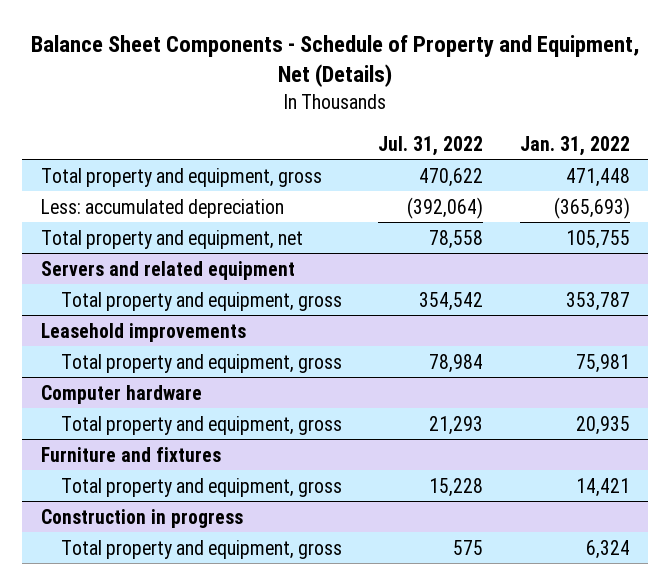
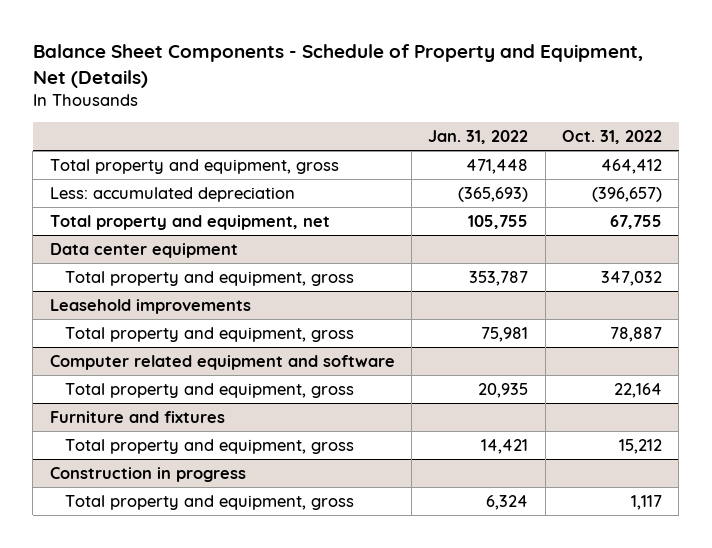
[378,135,484,156] Jul. 31, 2022 -> none
none -> [562,130,663,145] Oct. 31, 2022
[40,260,295,280] Servers and related equipment -> [49,242,238,258] Data center equipment
[40,384,202,404] Computer hardware -> [49,354,395,370] Computer related equipment and software

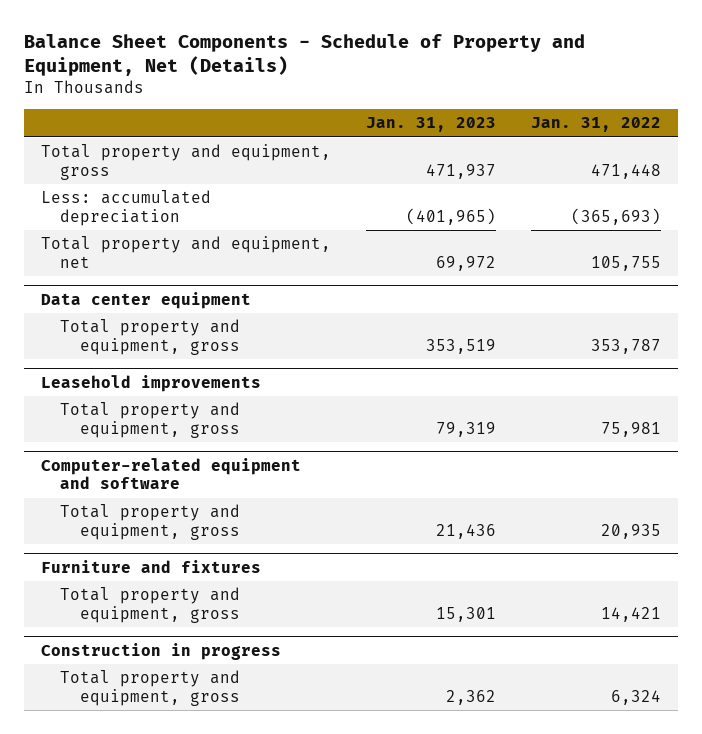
[562,130,663,145] Oct. 31, 2022 -> none
none -> [365,117,496,133] Jan. 31, 2023
[49,354,395,370] Computer related equipment and software -> [41,457,302,490] Computer-related equipment and software

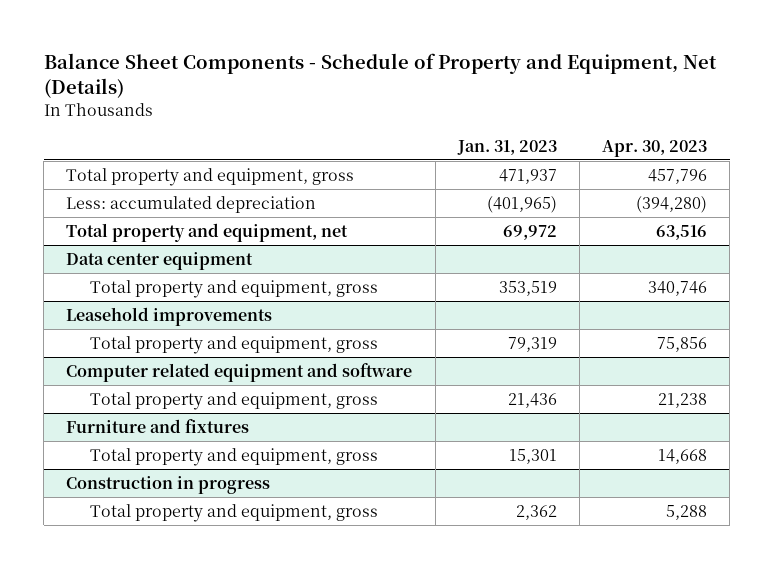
[530,117,661,133] Jan. 31, 2022 -> none
none -> [602,139,708,157] Apr. 30, 2023
[41,457,302,490] Computer-related equipment and software -> [66,362,413,382] Computer related equipment and software

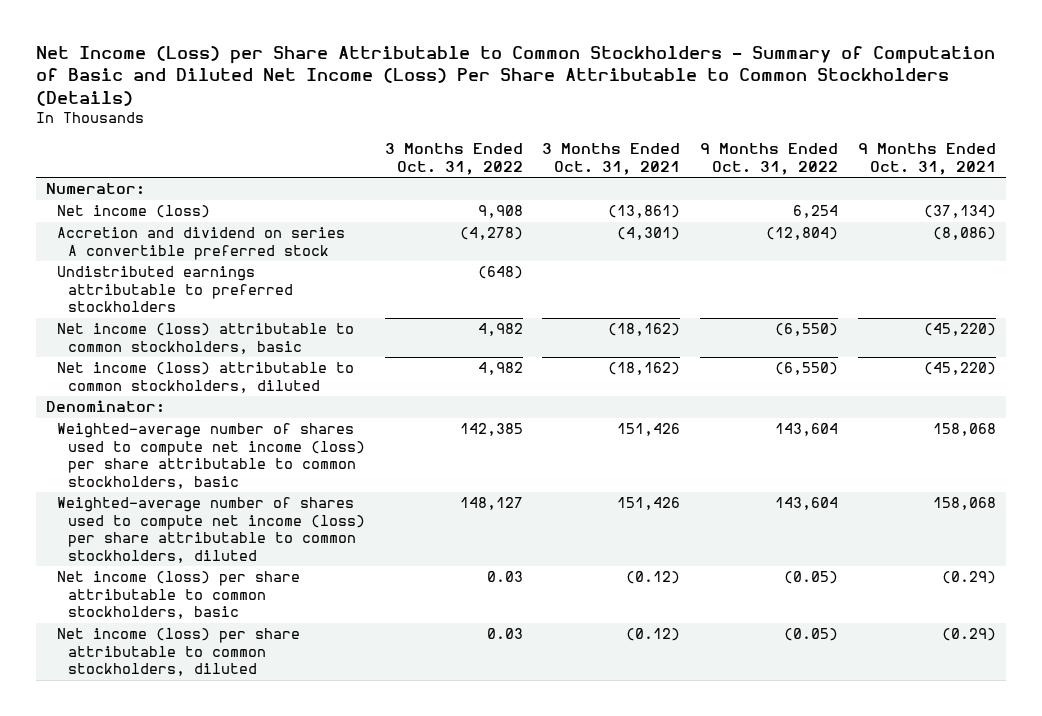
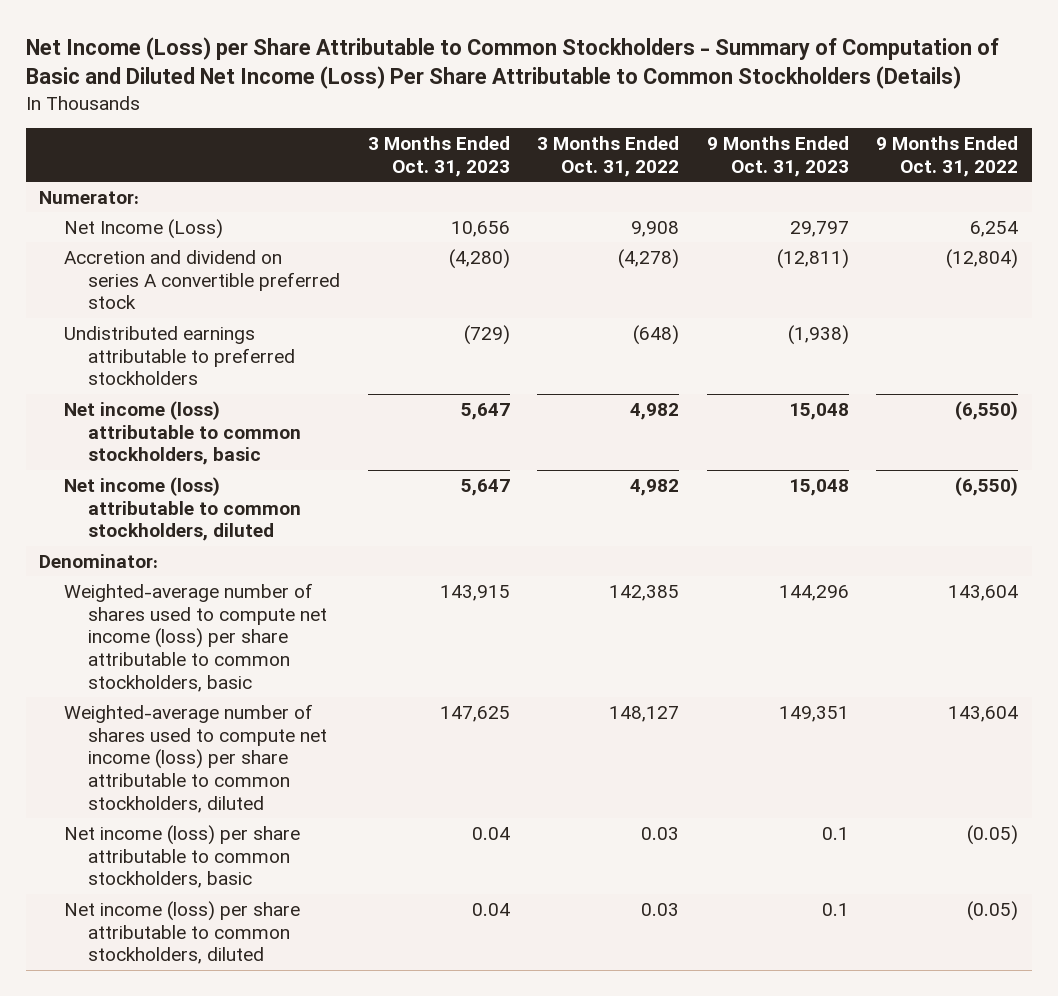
[542,143,681,175] 3 Months Ended Oct. 31, 2021 -> none
[858,143,997,175] 9 Months Ended Oct. 31, 2021 -> none
none -> [367,136,510,177] 3 Months Ended Oct. 31, 2023
none -> [706,136,849,177] 9 Months Ended Oct. 31, 2023
[56,205,210,219] Net income (loss) -> [63,218,223,239] Net Income (Loss)

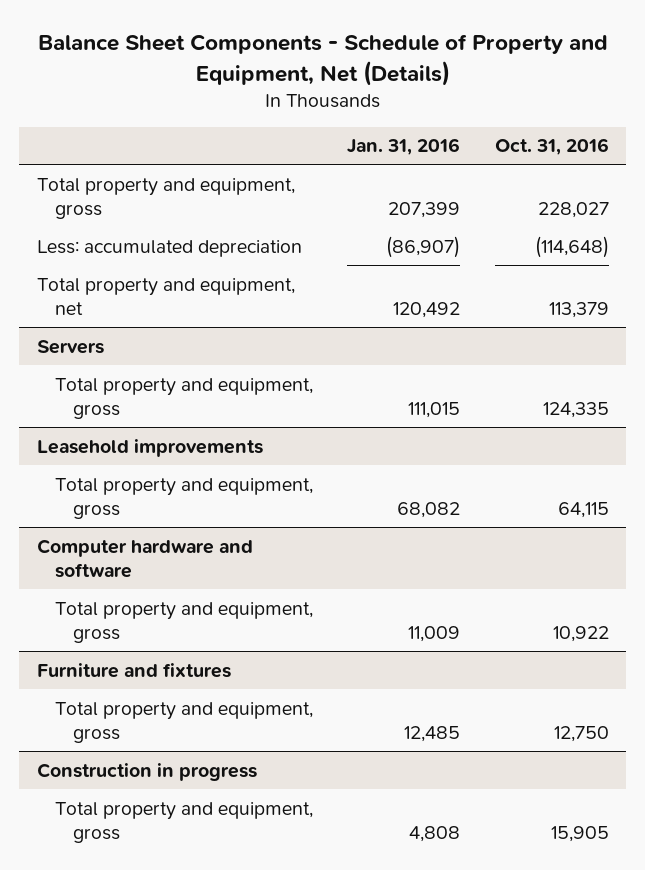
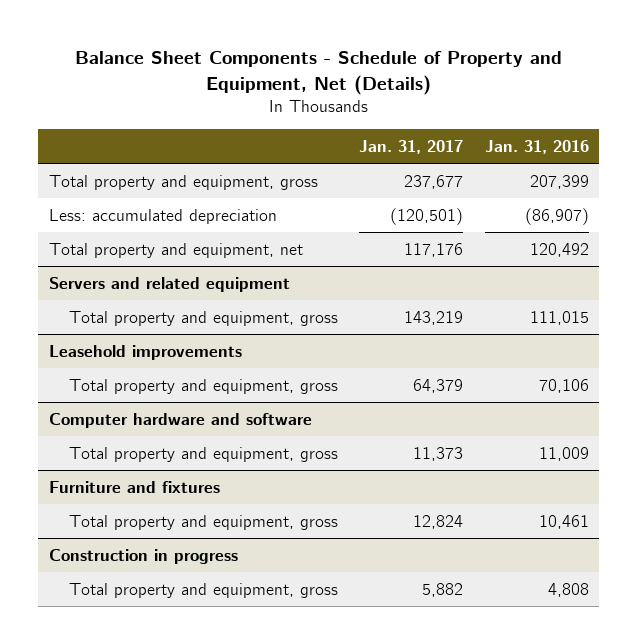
[494,138,609,156] Oct. 31, 2016 -> none
none -> [359,139,464,154] Jan. 31, 2017
[36,339,104,354] Servers -> [48,276,290,292] Servers and related equipment
[397,501,461,518] 68,082 -> [538,378,589,393] 70,106
[404,725,461,742] 12,485 -> [538,514,589,529] 10,461

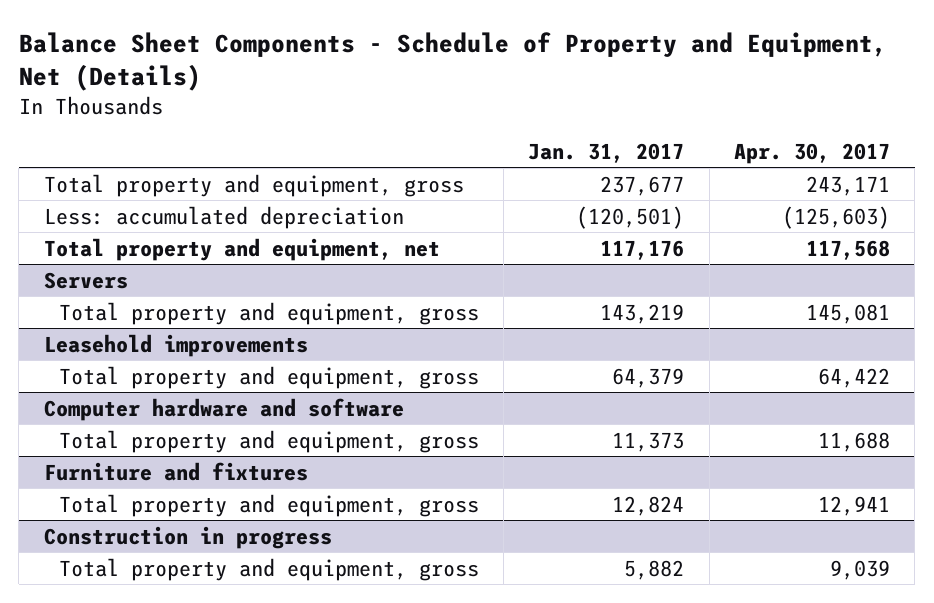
[484,139,589,154] Jan. 31, 2016 -> none
none -> [734,142,891,164] Apr. 30, 2017
[48,276,290,292] Servers and related equipment -> [43,271,128,289] Servers

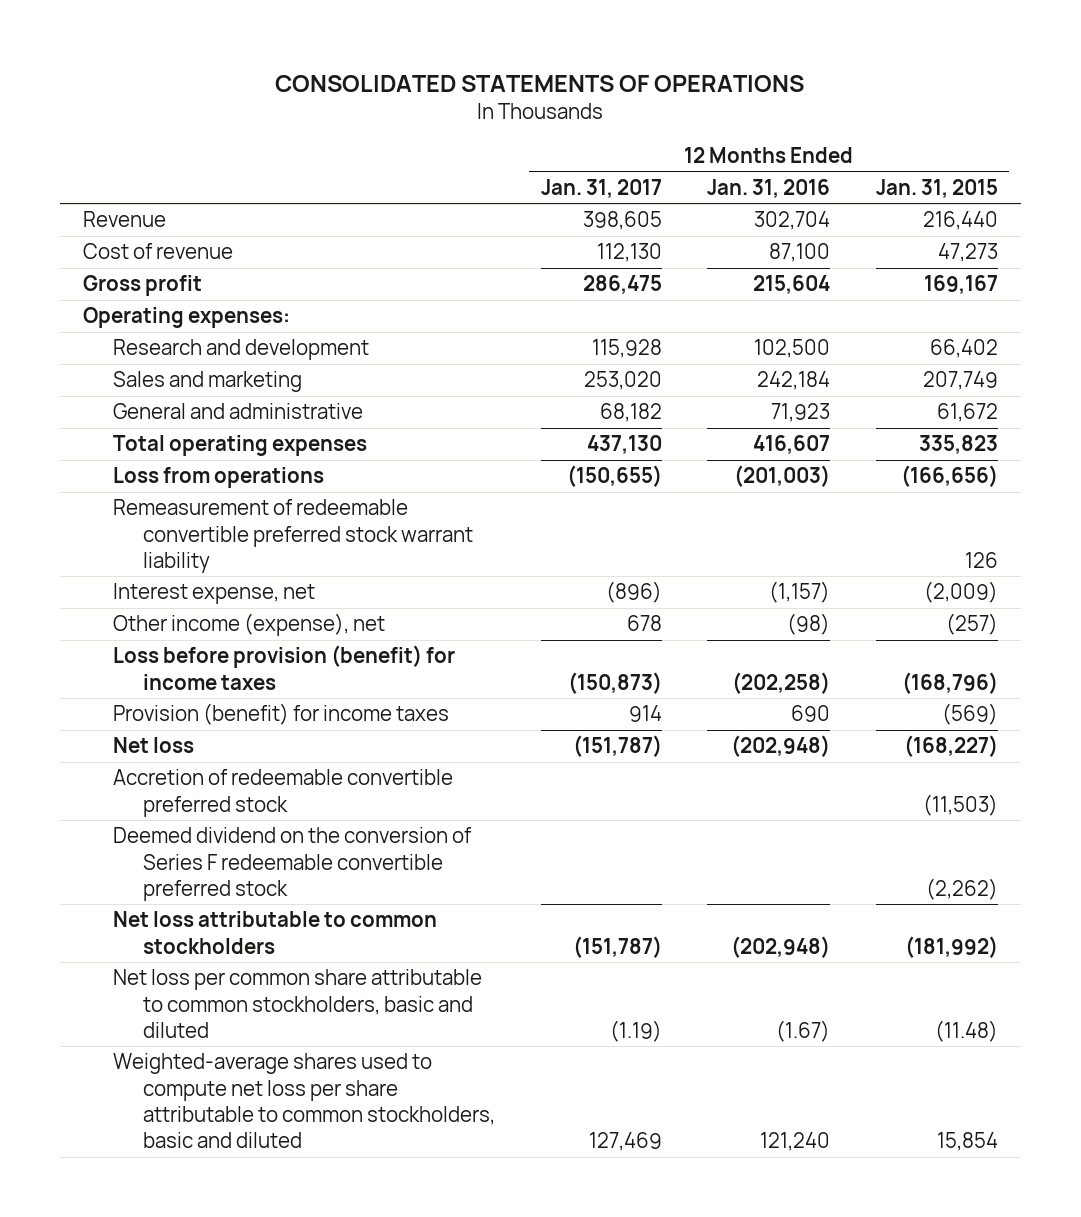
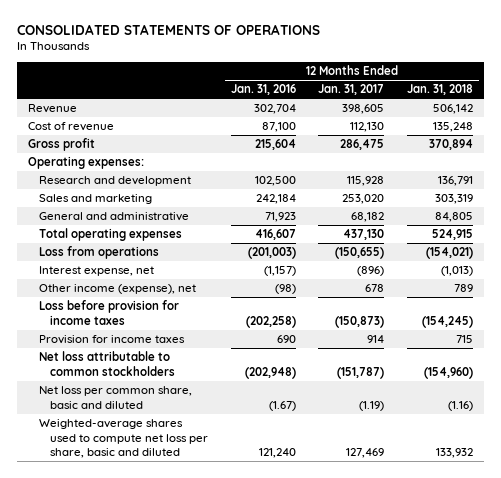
[875,178,998,198] Jan. 31, 2015 -> none
none -> [407,84,474,96] Jan. 31, 2018
[113,499,474,573] Remeasurement of redeemable convertible preferred stock warrant liability -> none
[113,737,195,754] Net loss -> none
[113,769,454,817] Accretion of redeemable convertible preferred stock -> none
[113,827,473,901] Deemed dividend on the conversion of Series F redeemable convertible preferred stock -> none
[113,645,456,690] Loss before provision (benefit) for income taxes -> [39,300,180,325] Loss before provision for income taxes
[113,703,450,726] Provision (benefit) for income taxes -> [39,335,186,345] Provision for income taxes
[113,969,483,1038] Net loss per common share attributable to common stockholders, basic and diluted -> [39,386,193,409] Net loss per common share, basic and diluted
[113,1053,496,1149] Weighted-average shares used to compute net loss per share attributable to common stockholders, basic and diluted -> [39,419,209,459] Weighted-average shares used to compute net loss per share, basic and diluted

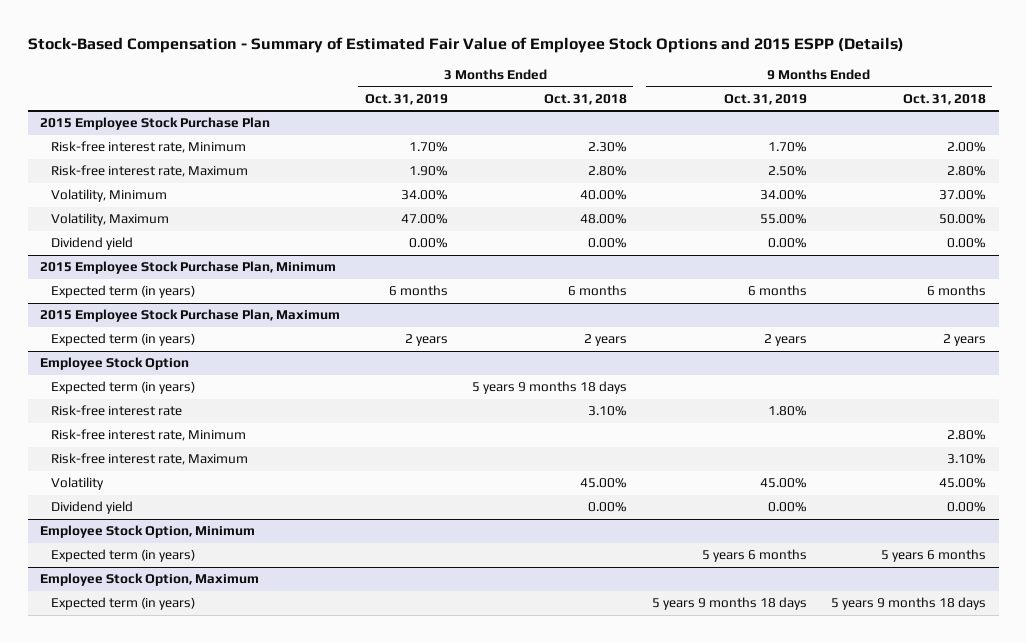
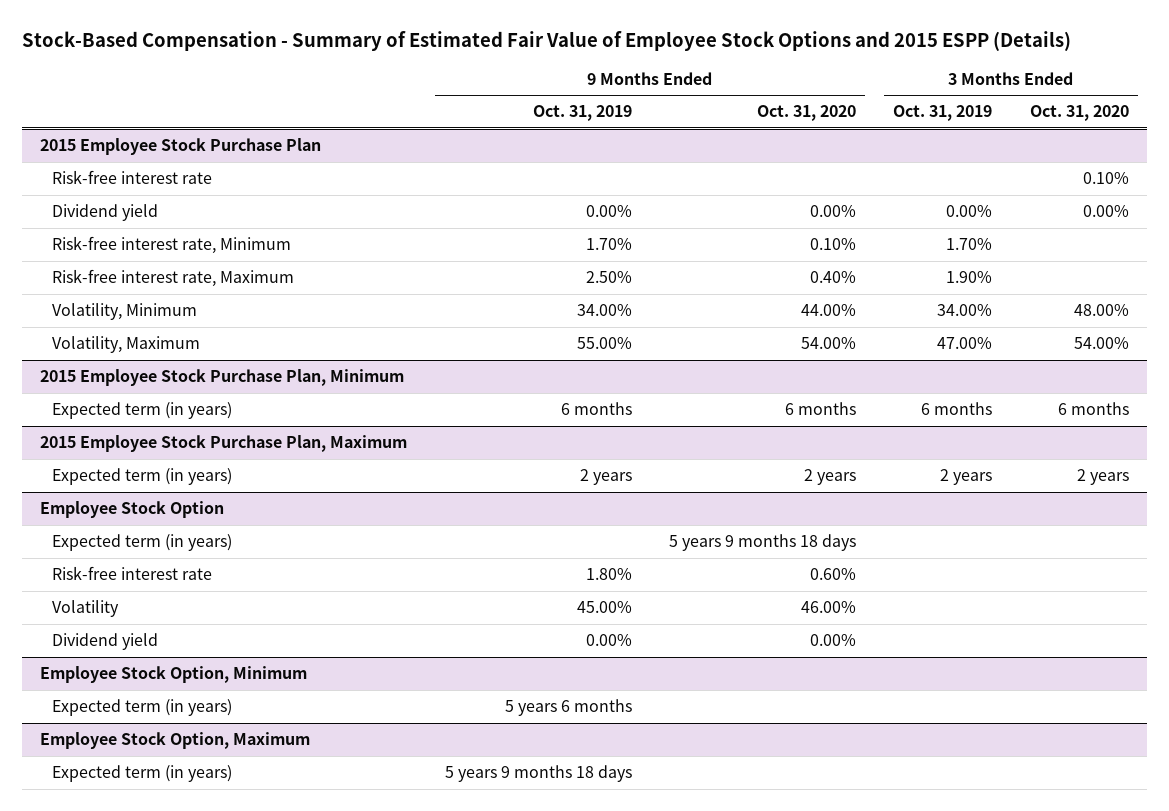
[544,93,628,105] Oct. 31, 2018 -> none
[903,93,987,105] Oct. 31, 2018 -> none
none -> [757,105,857,122] Oct. 31, 2020
none -> [1029,105,1129,122] Oct. 31, 2020
none -> [52,170,213,185] Risk-free interest rate
[50,237,133,251] Dividend yield -> [52,204,159,222] Dividend yield
[50,429,246,442] Risk-free interest rate, Minimum -> none
[50,453,248,466] Risk-free interest rate, Maximum -> none

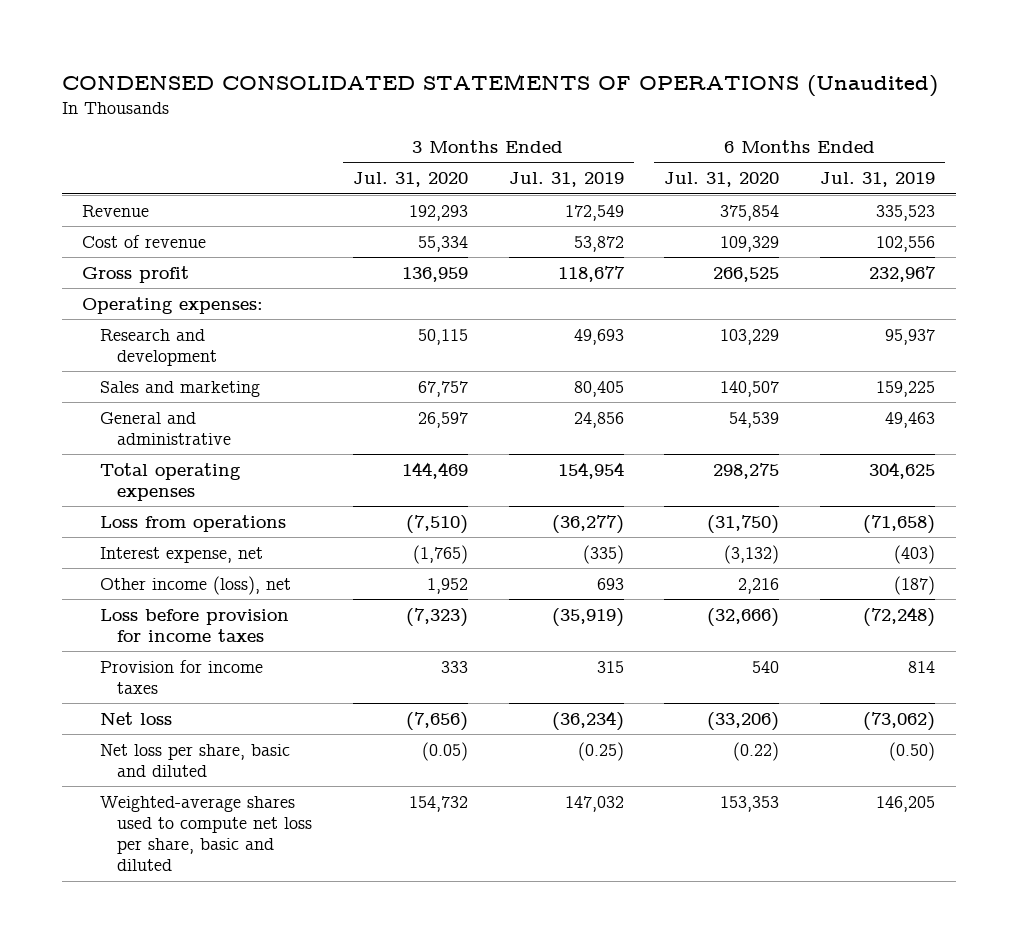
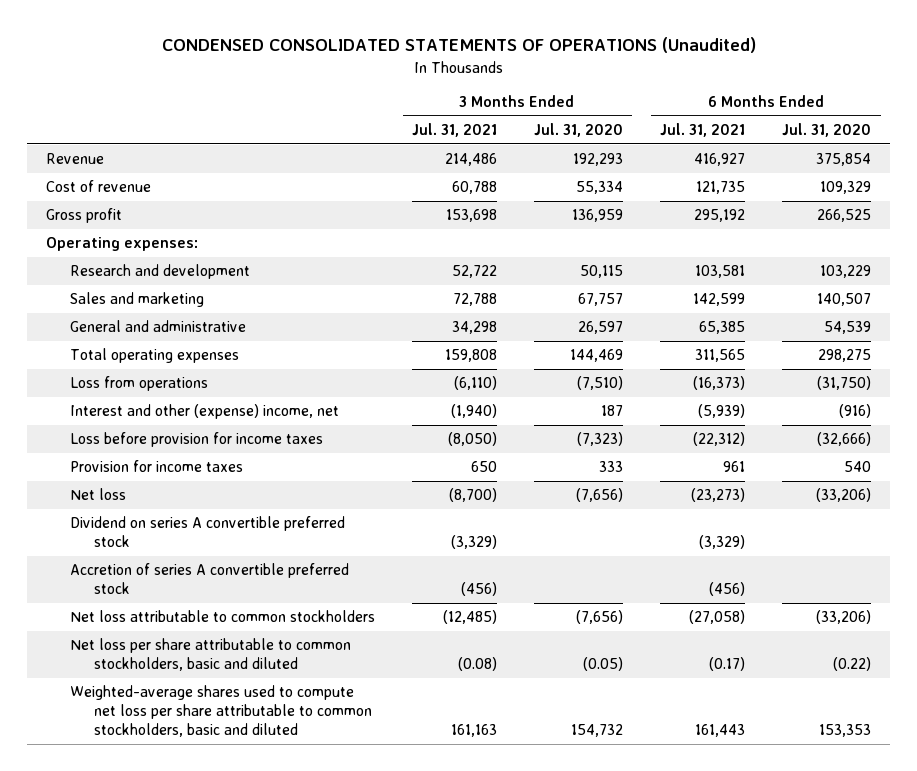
[508,172,624,188] Jul. 31, 2019 -> none
[820,172,936,188] Jul. 31, 2019 -> none
none -> [411,123,497,138] Jul. 31, 2021
none -> [660,123,746,138] Jul. 31, 2021
[99,546,263,563] Interest expense, net -> none
[99,575,291,595] Other income (loss), net -> [69,404,339,420] Interest and other (expense) income, net
[426,577,468,594] 1,952 -> [601,405,624,417] 187
[738,577,780,594] 2,216 -> [839,404,872,419] (916)
none -> [69,516,345,548] Dividend on series A convertible preferred stock
none -> [69,563,349,595] Accretion of series A convertible preferred stock
none -> [69,610,375,623] Net loss attributable to common stockholders
[99,743,290,777] Net loss per share, basic and diluted -> [69,638,351,672] Net loss per share attributable to common stockholders, basic and diluted
[99,795,313,872] Weighted-average shares used to compute net loss per share, basic and diluted -> [69,685,372,738] Weighted-average shares used to compute net loss per share attributable to common stockholders, basic and diluted

